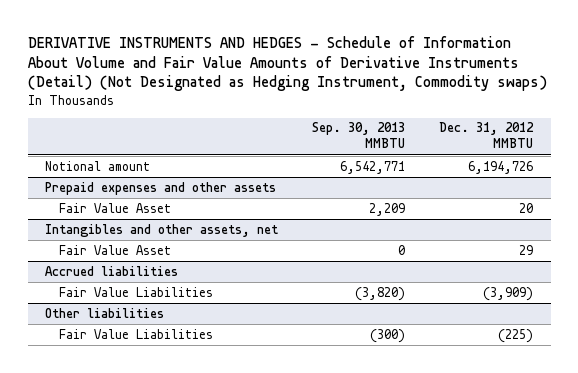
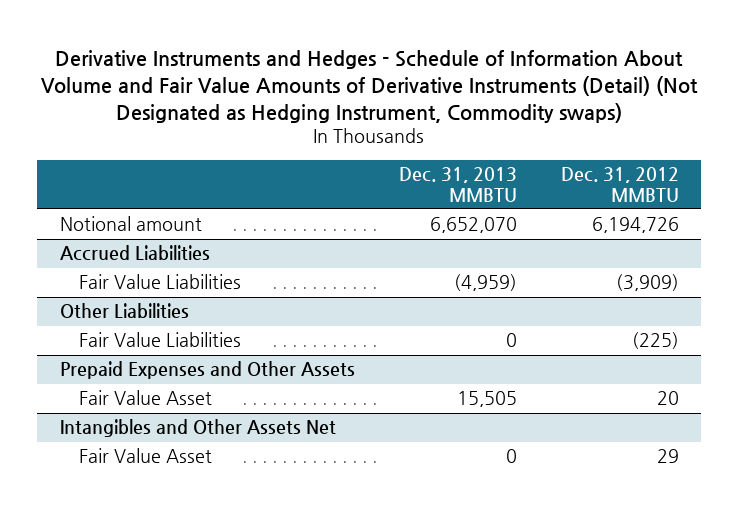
[27,35,547,92] DERIVATIVE INSTRUMENTS AND HEDGES - Schedule of Information About Volume and Fair Value Amounts of Derivative Instruments (Detail) (Not Designated as Hedging Instrument, Commodity swaps) -> [41,49,699,123] Derivative Instruments and Hedges - Schedule of Information About Volume and Fair Value Amounts of Derivative Instruments (Detail) (Not Designated as Hedging Instrument, Commodity swaps)
[312,122,406,149] Sep. 30, 2013 MMBTU -> none
none -> [398,167,517,202] Dec. 31, 2013 MMBTU
[44,181,276,195] Prepaid expenses and other assets -> none
[59,202,172,213] Fair Value Asset -> none
[44,223,278,237] Intangibles and other assets, net -> none
[59,244,172,255] Fair Value Asset -> none
[44,265,178,276] Accrued liabilities -> [59,245,210,262] Accrued Liabilities
[44,307,164,318] Other liabilities -> [59,303,189,319] Other Liabilities
none -> [59,361,355,380] Prepaid Expenses and Other Assets
none -> [78,390,212,406] Fair Value Asset
none -> [59,419,336,438] Intangibles and Other Assets Net
none -> [78,448,212,464] Fair Value Asset

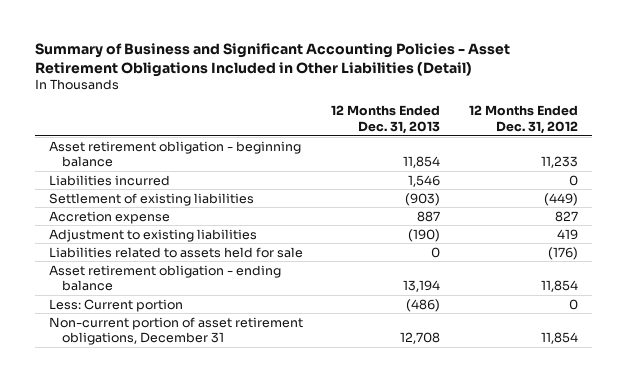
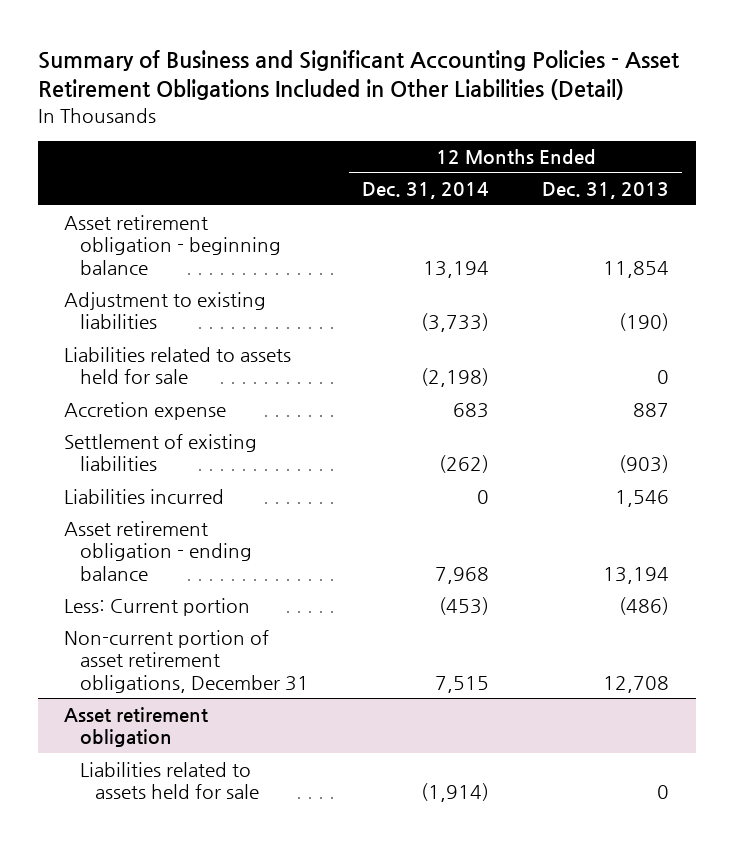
[468,105,578,134] 12 Months Ended Dec. 31, 2012 -> none
none -> [361,182,489,200] Dec. 31, 2014
[48,210,170,224] Accretion expense -> [64,401,227,420] Accretion expense
[48,192,254,206] Settlement of existing liabilities -> [64,433,258,472] Settlement of existing liabilities
[48,174,170,186] Liabilities incurred -> [64,488,225,504] Liabilities incurred
none -> [64,706,209,748] Asset retirement obligation
none -> [79,761,260,800] Liabilities related to assets held for sale

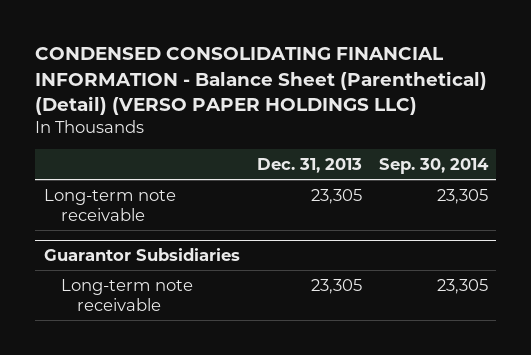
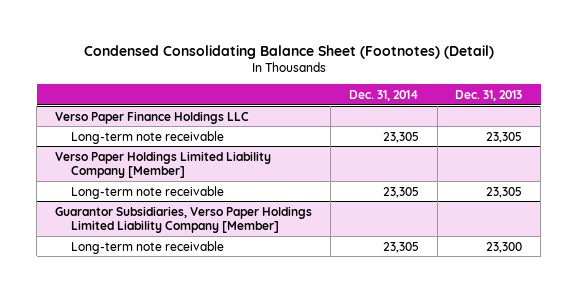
[35,47,488,115] CONDENSED CONSOLIDATING FINANCIAL INFORMATION - Balance Sheet (Parenthetical) (Detail) (VERSO PAPER HOLDINGS LLC) -> [83,44,494,59] Condensed Consolidating Balance Sheet (Footnotes) (Detail)
[378,157,489,174] Sep. 30, 2014 -> none
none -> [348,89,419,101] Dec. 31, 2014
none -> [55,110,250,124] Verso Paper Finance Holdings LLC
[43,247,240,261] Guarantor Subsidiaries -> none
none -> [55,150,272,179] Verso Paper Holdings Limited Liability Company [Member]
none -> [55,205,313,234] Guarantor Subsidiaries, Verso Paper Holdings Limited Liability Company [Member]
none -> [71,240,225,254] Long-term note receivable

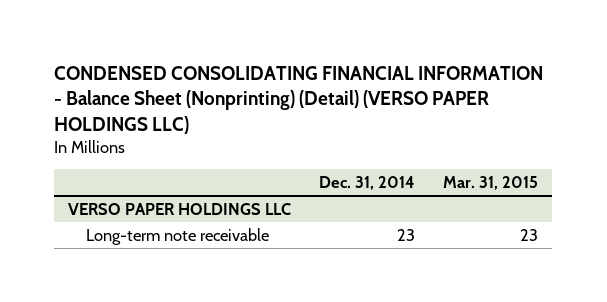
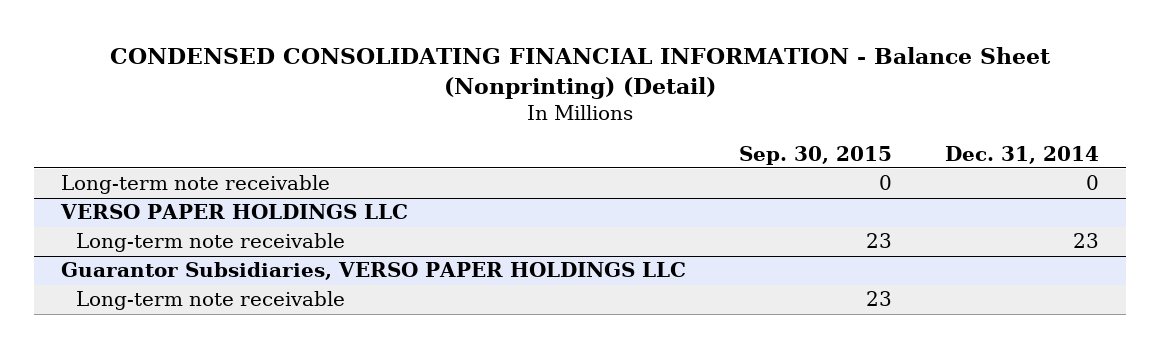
[54,65,544,134] CONDENSED CONSOLIDATING FINANCIAL INFORMATION - Balance Sheet (Nonprinting) (Detail) (VERSO PAPER HOLDINGS LLC) -> [109,46,1051,99] CONDENSED CONSOLIDATING FINANCIAL INFORMATION - Balance Sheet (Nonprinting) (Detail)
[443,175,539,190] Mar. 31, 2015 -> none
none -> [738,145,892,165] Sep. 30, 2015
none -> [60,175,330,195] Long-term note receivable
none -> [60,262,686,281] Guarantor Subsidiaries, VERSO PAPER HOLDINGS LLC
none -> [76,291,346,311] Long-term note receivable

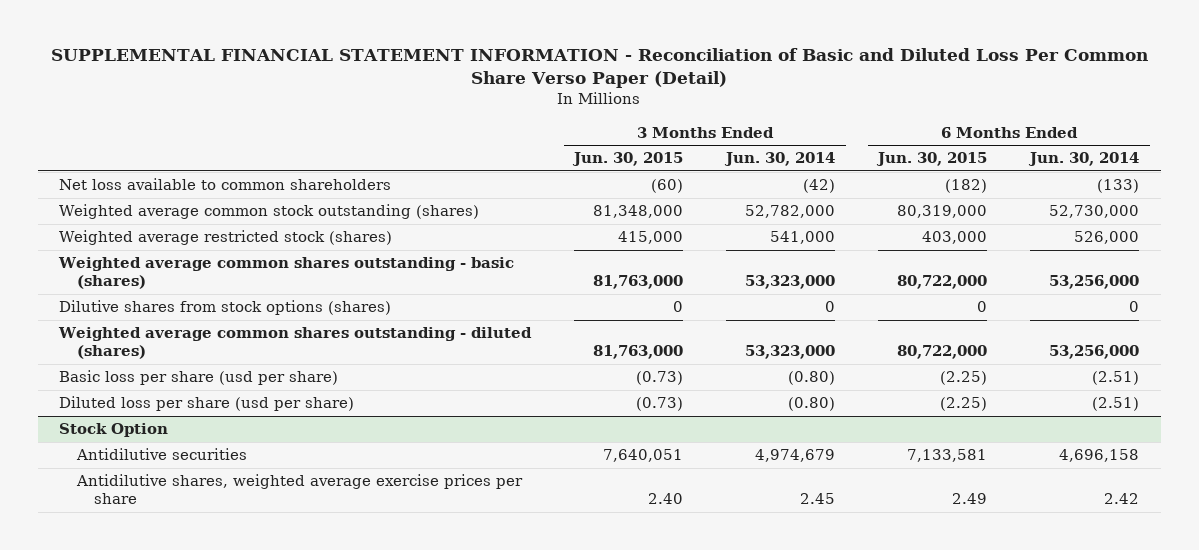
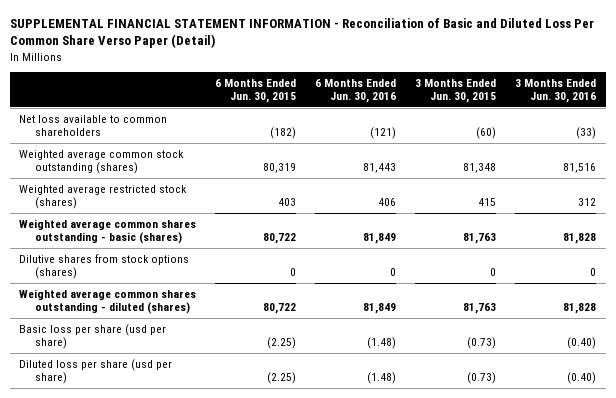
[724,152,836,167] Jun. 30, 2014 -> none
[1028,152,1140,167] Jun. 30, 2014 -> none
none -> [315,78,397,103] 6 Months Ended Jun. 30, 2016
none -> [515,78,597,103] 3 Months Ended Jun. 30, 2016
[593,205,684,219] 81,348,000 -> [463,162,497,173] 81,348
[897,205,988,219] 80,319,000 -> [263,162,297,173] 80,319
[618,231,684,245] 415,000 -> [478,197,497,206] 415
[922,231,988,245] 403,000 -> [278,197,297,206] 403
[593,275,684,290] 81,763,000 -> [463,232,497,244] 81,763
[897,275,988,290] 80,722,000 -> [263,232,297,244] 80,722
[593,345,684,360] 81,763,000 -> [463,302,497,314] 81,763
[897,345,988,360] 80,722,000 -> [263,302,297,314] 80,722
[59,423,169,438] Stock Option -> none
[75,448,247,461] Antidilutive securities -> none
[75,474,523,505] Antidilutive shares, weighted average exercise prices per share -> none

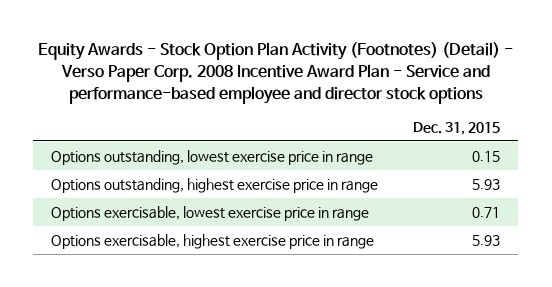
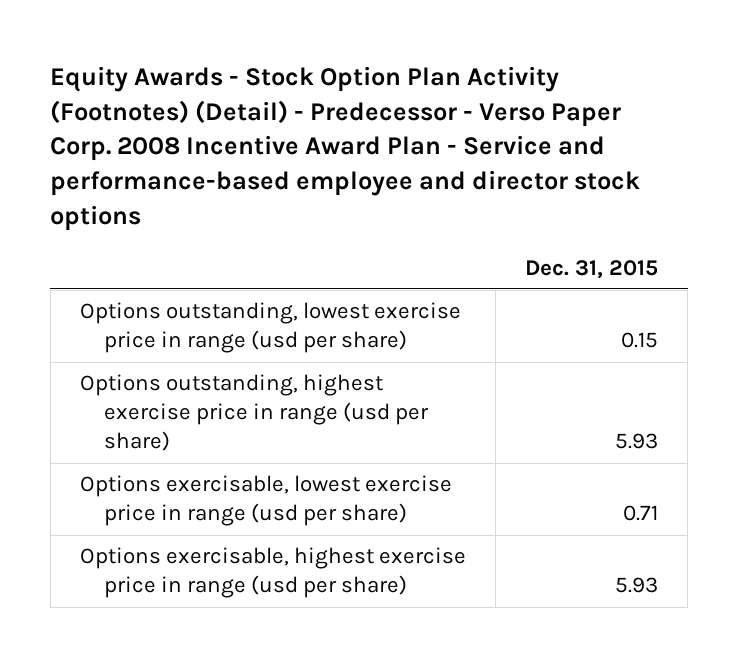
[37,42,513,104] Equity Awards - Stock Option Plan Activity (Footnotes) (Detail) - Verso Paper Corp. 2008 Incentive Award Plan - Service and performance-based employee and director stock options -> [50,65,641,231] Equity Awards - Stock Option Plan Activity (Footnotes) (Detail) - Predecessor - Verso Paper Corp. 2008 Incentive Award Plan - Service and performance-based employee and director stock options
[51,150,374,166] Options outstanding, lowest exercise price in range -> [79,302,461,354] Options outstanding, lowest exercise price in range (usd per share)
[51,178,379,194] Options outstanding, highest exercise price in range -> [79,374,429,452] Options outstanding, highest exercise price in range (usd per share)
[51,206,370,222] Options exercisable, lowest exercise price in range -> [79,475,452,527] Options exercisable, lowest exercise price in range (usd per share)
[51,234,375,250] Options exercisable, highest exercise price in range -> [79,547,466,599] Options exercisable, highest exercise price in range (usd per share)

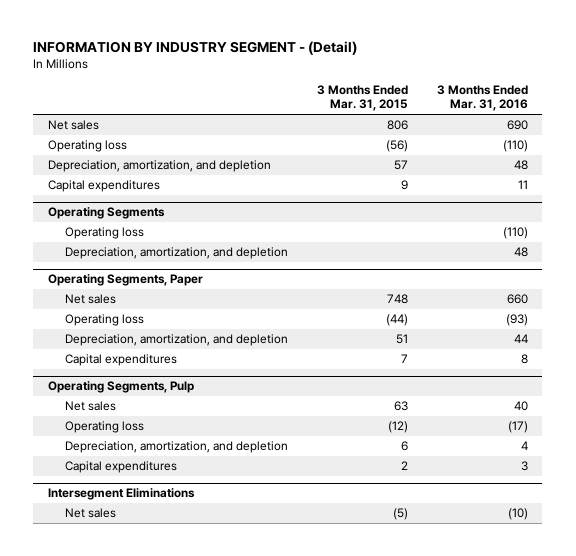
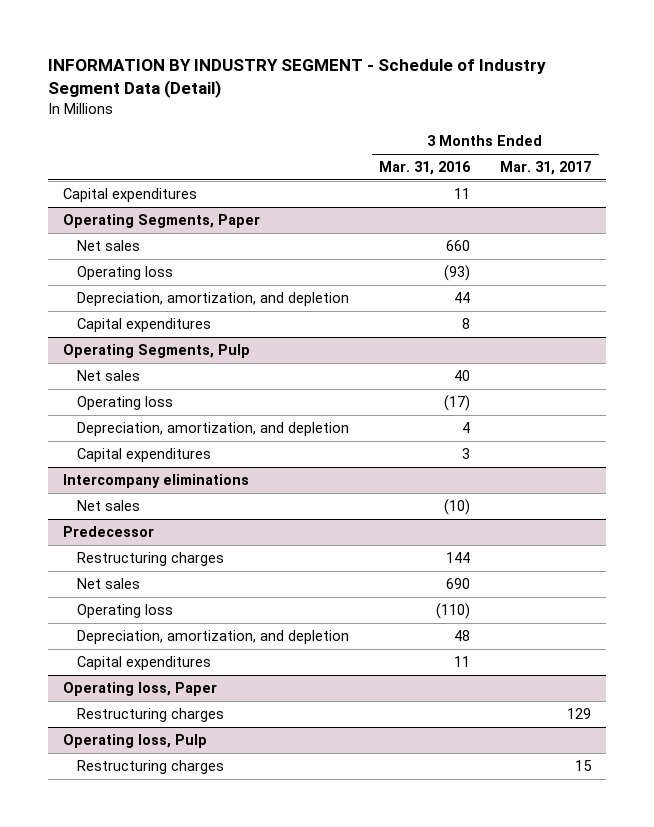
[33,40,358,55] INFORMATION BY INDUSTRY SEGMENT - (Detail) -> [48,59,547,98] INFORMATION BY INDUSTRY SEGMENT - Schedule of Industry Segment Data (Detail)
[316,85,408,112] 3 Months Ended Mar. 31, 2015 -> none
none -> [500,161,592,176] Mar. 31, 2017
[47,120,99,131] Net sales -> none
[47,140,127,153] Operating loss -> none
[47,160,271,173] Depreciation, amortization, and depletion -> none
[47,207,165,220] Operating Segments -> none
[65,227,145,240] Operating loss -> none
[65,247,289,260] Depreciation, amortization, and depletion -> none
[47,488,195,501] Intersegment Eliminations -> [63,474,250,489] Intercompany eliminations
none -> [63,526,155,538] Predecessor
none -> [77,552,225,567] Restructuring charges
none -> [77,578,141,590] Net sales
none -> [77,604,174,619] Operating loss
none -> [77,630,350,645] Depreciation, amortization, and depletion
none -> [77,656,212,671] Capital expenditures
none -> [63,682,218,697] Operating loss, Paper
none -> [77,708,225,723] Restructuring charges
none -> [63,734,208,749] Operating loss, Pulp
none -> [77,760,225,775] Restructuring charges

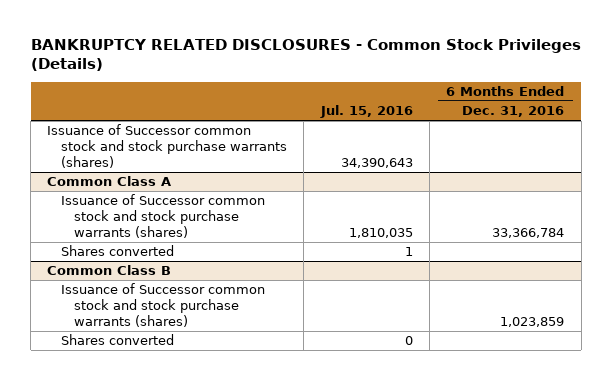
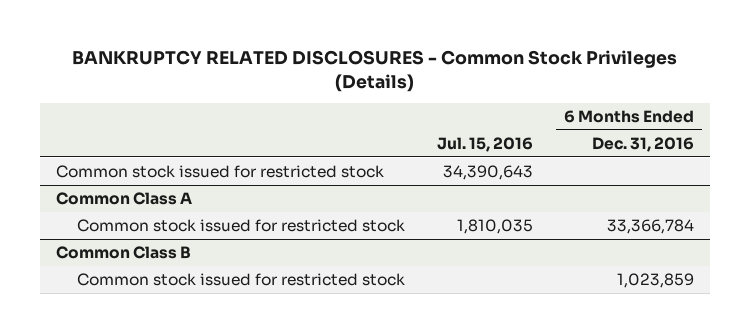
[47,124,287,168] Issuance of Successor common stock and stock purchase warrants (shares) -> [55,165,384,179] Common stock issued for restricted stock
[60,245,174,257] Shares converted -> none
[60,194,265,238] Issuance of Successor common stock and stock purchase warrants (shares) -> [77,219,406,233] Common stock issued for restricted stock
[60,334,174,346] Shares converted -> none
[60,283,265,327] Issuance of Successor common stock and stock purchase warrants (shares) -> [77,273,406,287] Common stock issued for restricted stock

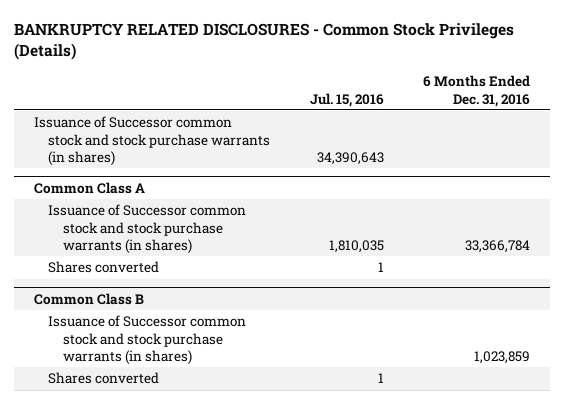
[55,165,384,179] Common stock issued for restricted stock -> [33,116,271,166] Issuance of Successor common stock and stock purchase warrants (in shares)
[77,219,406,233] Common stock issued for restricted stock -> [48,204,247,254] Issuance of Successor common stock and stock purchase warrants (in shares)
none -> [48,261,160,274] Shares converted
[77,273,406,287] Common stock issued for restricted stock -> [48,315,247,365] Issuance of Successor common stock and stock purchase warrants (in shares)
none -> [48,372,160,385] Shares converted

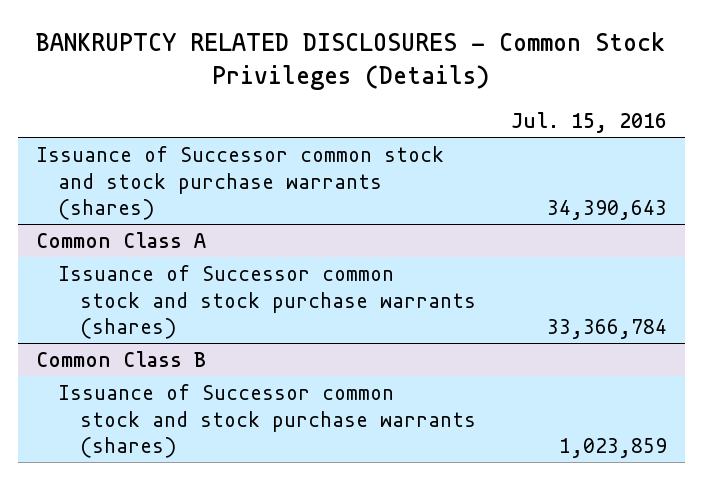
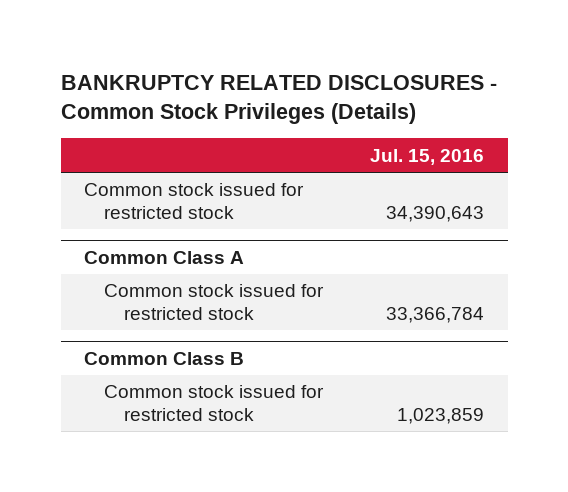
[35,145,444,221] Issuance of Successor common stock and stock purchase warrants (shares) -> [84,183,305,219] Common stock issued for restricted stock
[57,264,476,340] Issuance of Successor common stock and stock purchase warrants (shares) -> [104,284,325,320] Common stock issued for restricted stock
[57,383,476,459] Issuance of Successor common stock and stock purchase warrants (shares) -> [104,385,325,421] Common stock issued for restricted stock

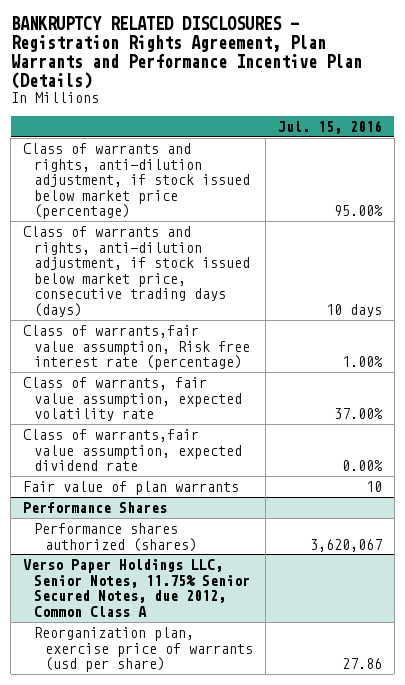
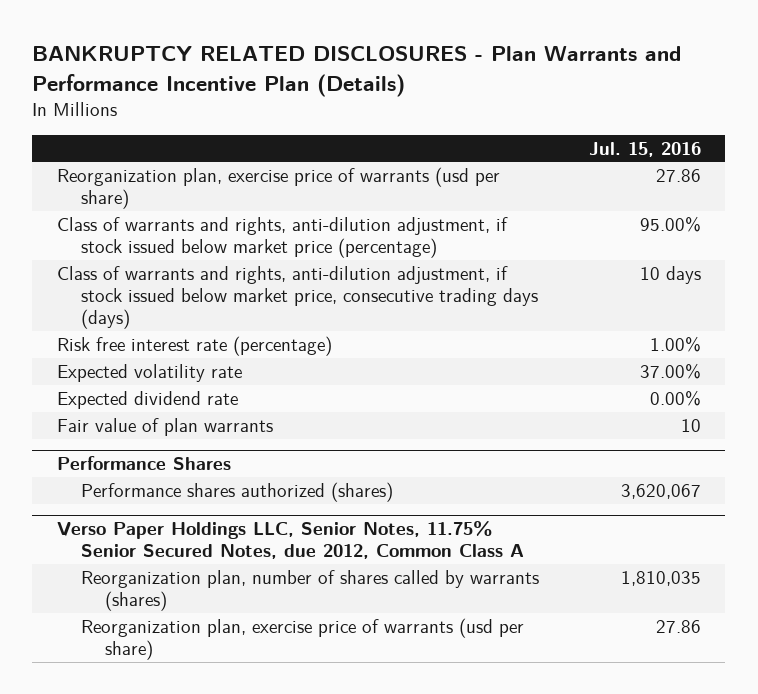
[10,15,362,89] BANKRUPTCY RELATED DISCLOSURES - Registration Rights Agreement, Plan Warrants and Performance Incentive Plan (Details) -> [32,46,682,97] BANKRUPTCY RELATED DISCLOSURES - Plan Warrants and Performance Incentive Plan (Details)
none -> [57,166,501,210] Reorganization plan, exercise price of warrants (usd per share)
[23,325,251,371] Class of warrants,fair value assumption, Risk free interest rate (percentage) -> [57,335,333,356] Risk free interest rate (percentage)
[23,377,243,422] Class of warrants, fair value assumption, expected volatility rate -> [57,363,243,382] Expected volatility rate
[23,429,243,472] Class of warrants,fair value assumption, expected dividend rate -> [57,390,239,409] Expected dividend rate
none -> [81,569,540,612] Reorganization plan, number of shares called by warrants (shares)

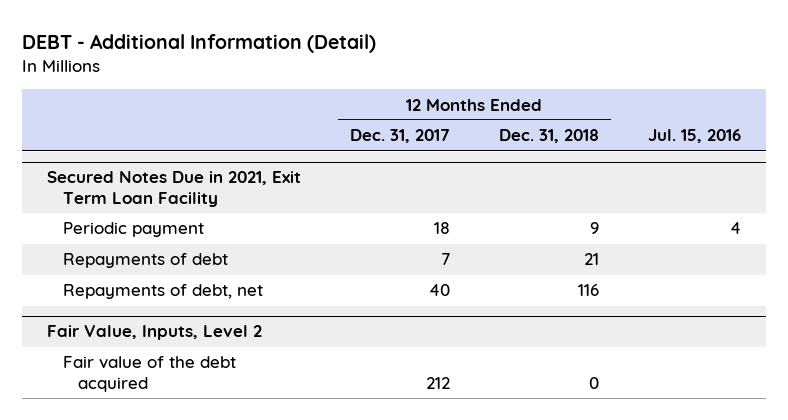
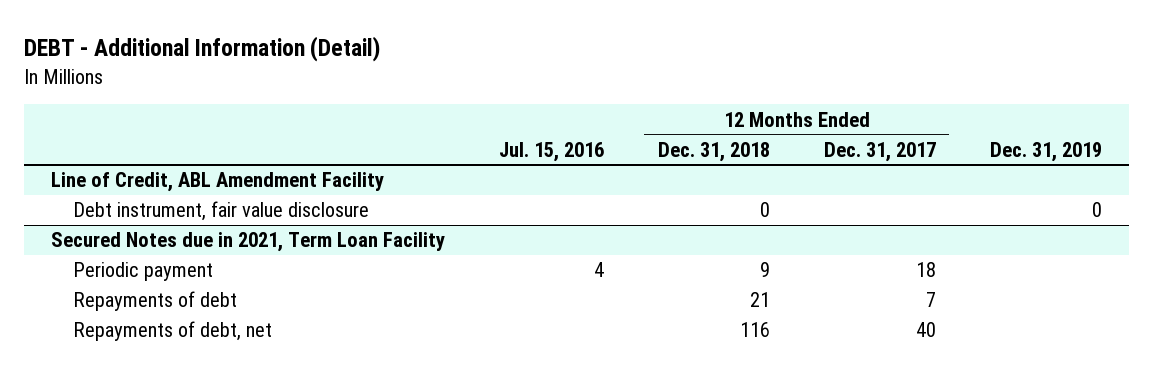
none -> [989,141,1102,162] Dec. 31, 2019
none -> [50,172,384,193] Line of Credit, ABL Amendment Facility
none -> [73,201,370,222] Debt instrument, fair value disclosure
[46,171,301,207] Secured Notes Due in 2021, Exit Term Loan Facility -> [50,232,445,253] Secured Notes due in 2021, Term Loan Facility
[46,325,262,341] Fair Value, Inputs, Level 2 -> none
[62,356,236,392] Fair value of the debt acquired -> none

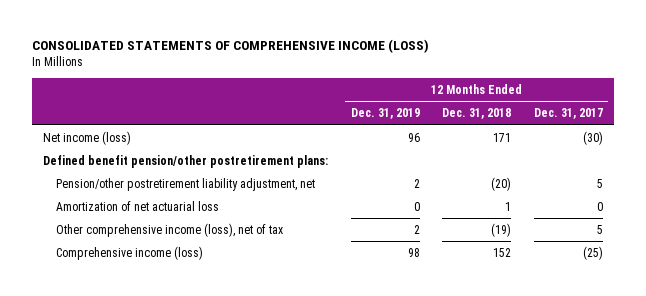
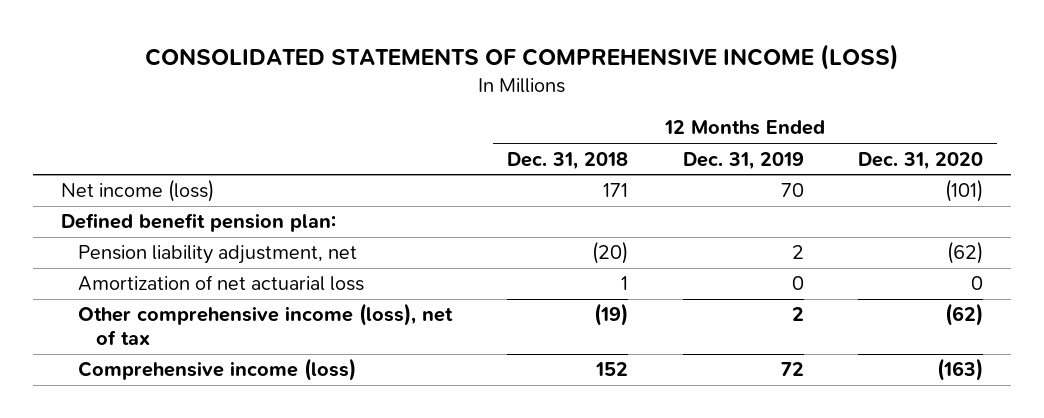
[533,108,603,120] Dec. 31, 2017 -> none
none -> [858,151,984,170] Dec. 31, 2020
[407,132,420,142] 96 -> [780,183,804,198] 70
[43,154,329,168] Defined benefit pension/other postretirement plans: -> [60,213,336,233] Defined benefit pension plan:
[55,177,315,191] Pension/other postretirement liability adjustment, net -> [78,245,358,265] Pension liability adjustment, net
[407,247,420,257] 98 -> [780,362,804,377] 72

